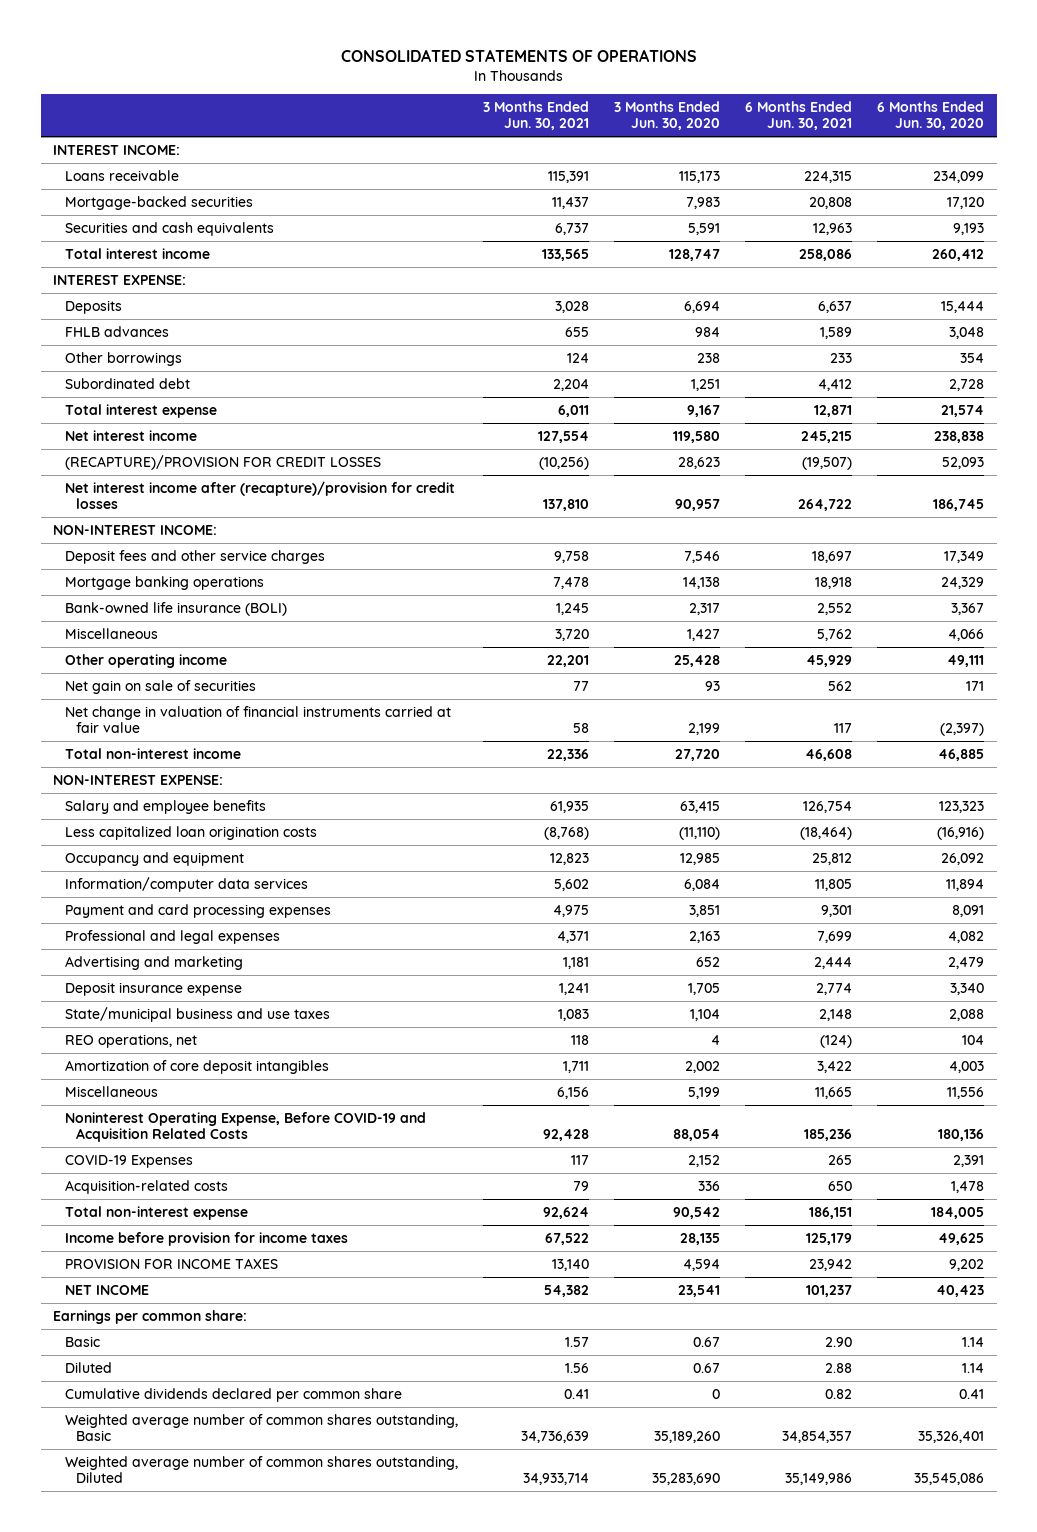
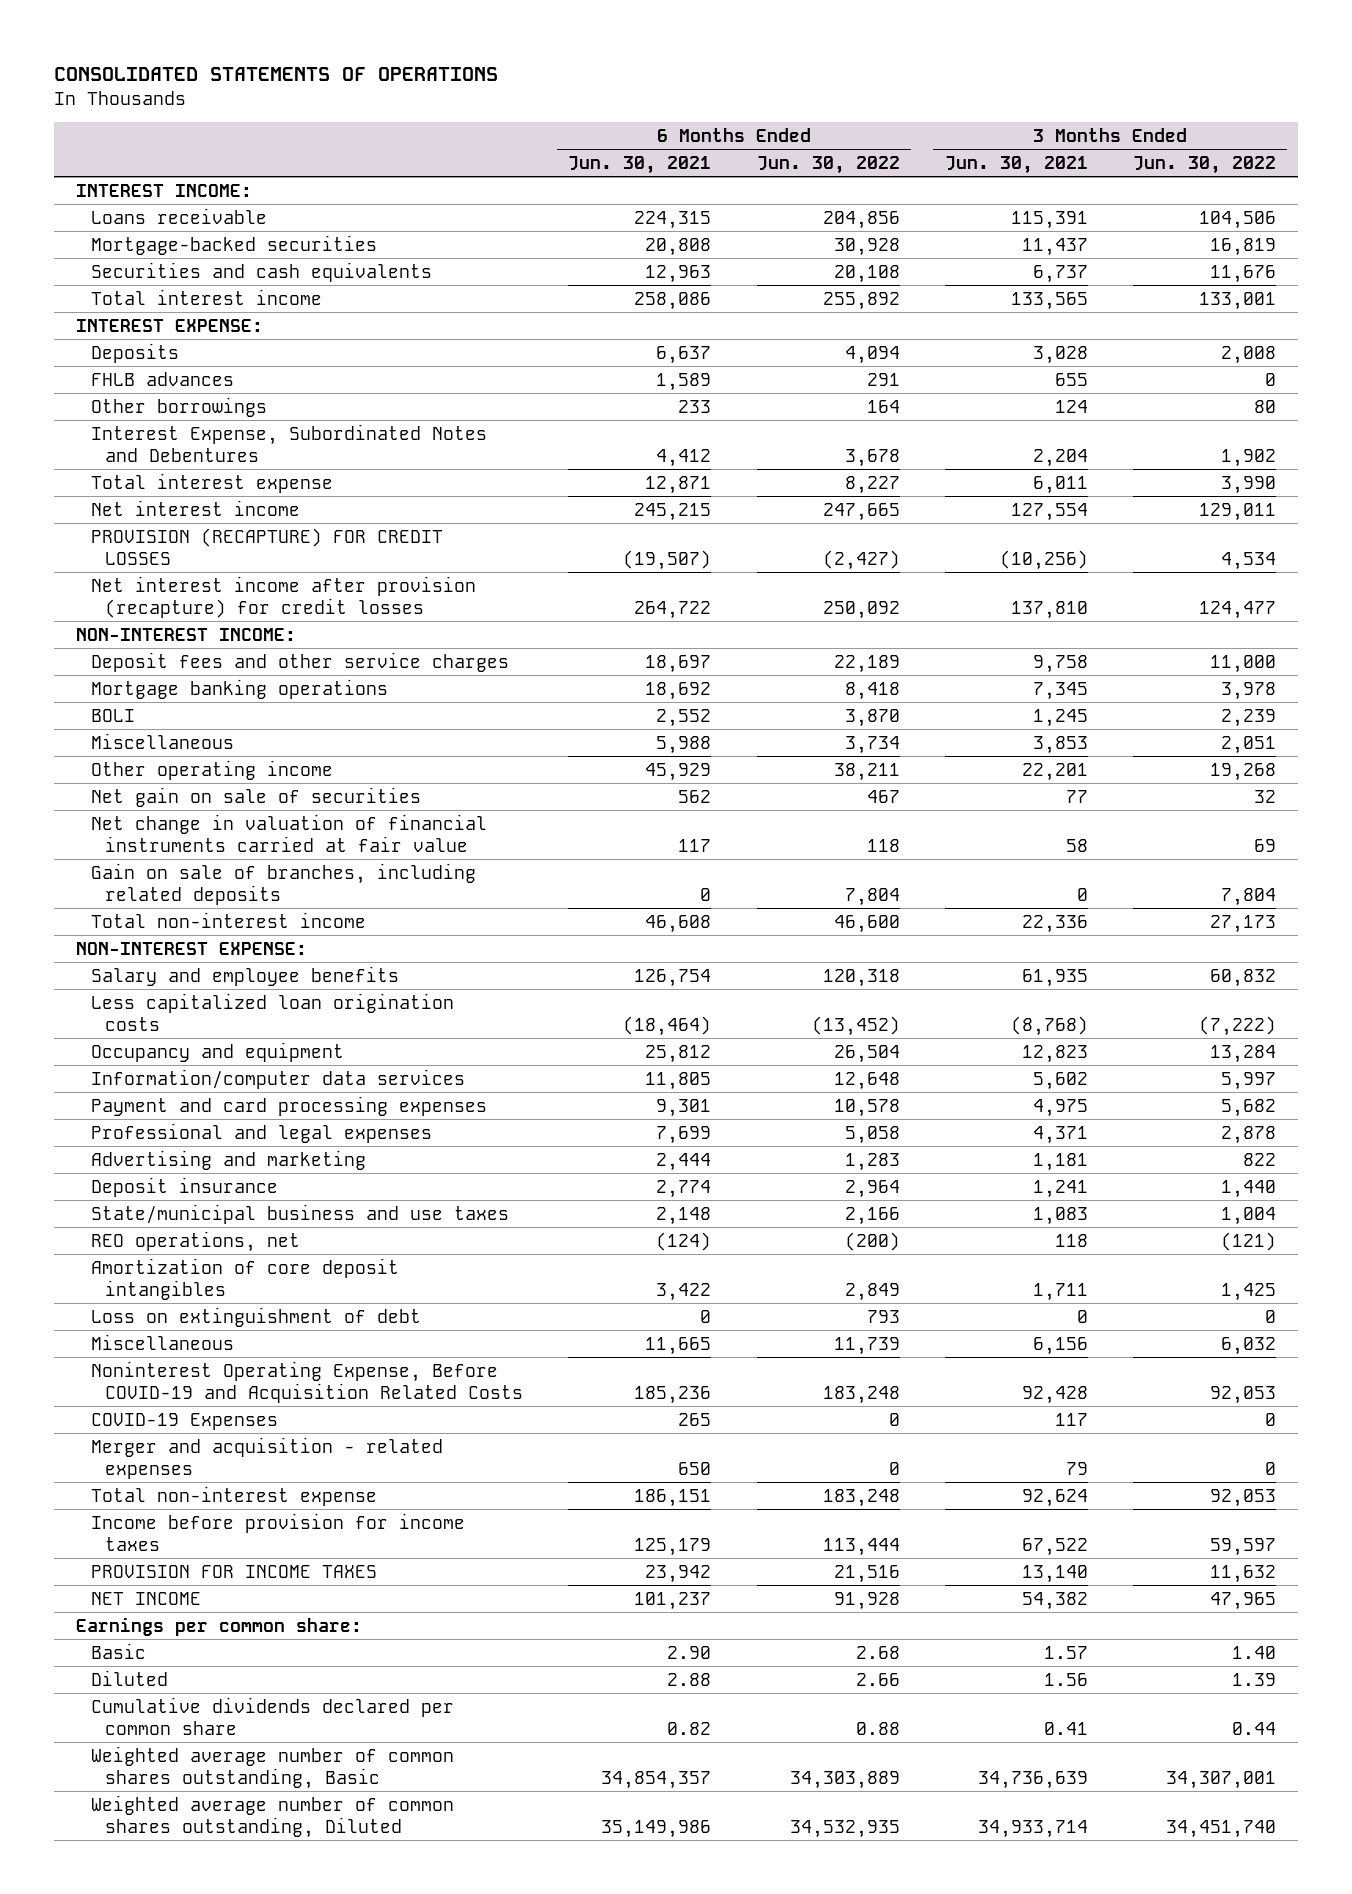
[613,101,720,131] 3 Months Ended Jun. 30, 2020 -> none
[877,101,985,131] 6 Months Ended Jun. 30, 2020 -> none
none -> [756,155,900,174] Jun. 30, 2022
none -> [1132,155,1276,174] Jun. 30, 2022
[64,377,190,389] Subordinated debt -> [90,423,487,463] Interest Expense, Subordinated Notes and Debentures
[64,454,381,470] (RECAPTURE)/PROVISION FOR CREDIT LOSSES -> [90,527,443,566] PROVISION (RECAPTURE) FOR CREDIT LOSSES
[64,480,455,509] Net interest income after (recapture)/provision for credit losses -> [90,575,476,619] Net interest income after provision (recapture) for credit losses
[552,576,589,589] 7,478 -> [1032,681,1088,700] 7,345
[815,576,853,589] 18,918 -> [645,681,712,700] 18,692
[64,601,287,616] Bank-owned life insurance (BOLI) -> [90,708,135,722] BOLI
[554,628,589,641] 3,720 -> [1032,735,1088,754] 3,853
[817,628,853,641] 5,762 -> [656,735,712,754] 5,988
none -> [90,862,476,906] Gain on sale of branches, including related deposits
[64,981,242,996] Deposit insurance expense -> [90,1176,278,1197] Deposit insurance
none -> [90,1306,421,1327] Loss on extinguishment of debt
[64,1179,228,1194] Acquisition-related costs -> [90,1436,443,1480] Merger and acquisition - related expenses

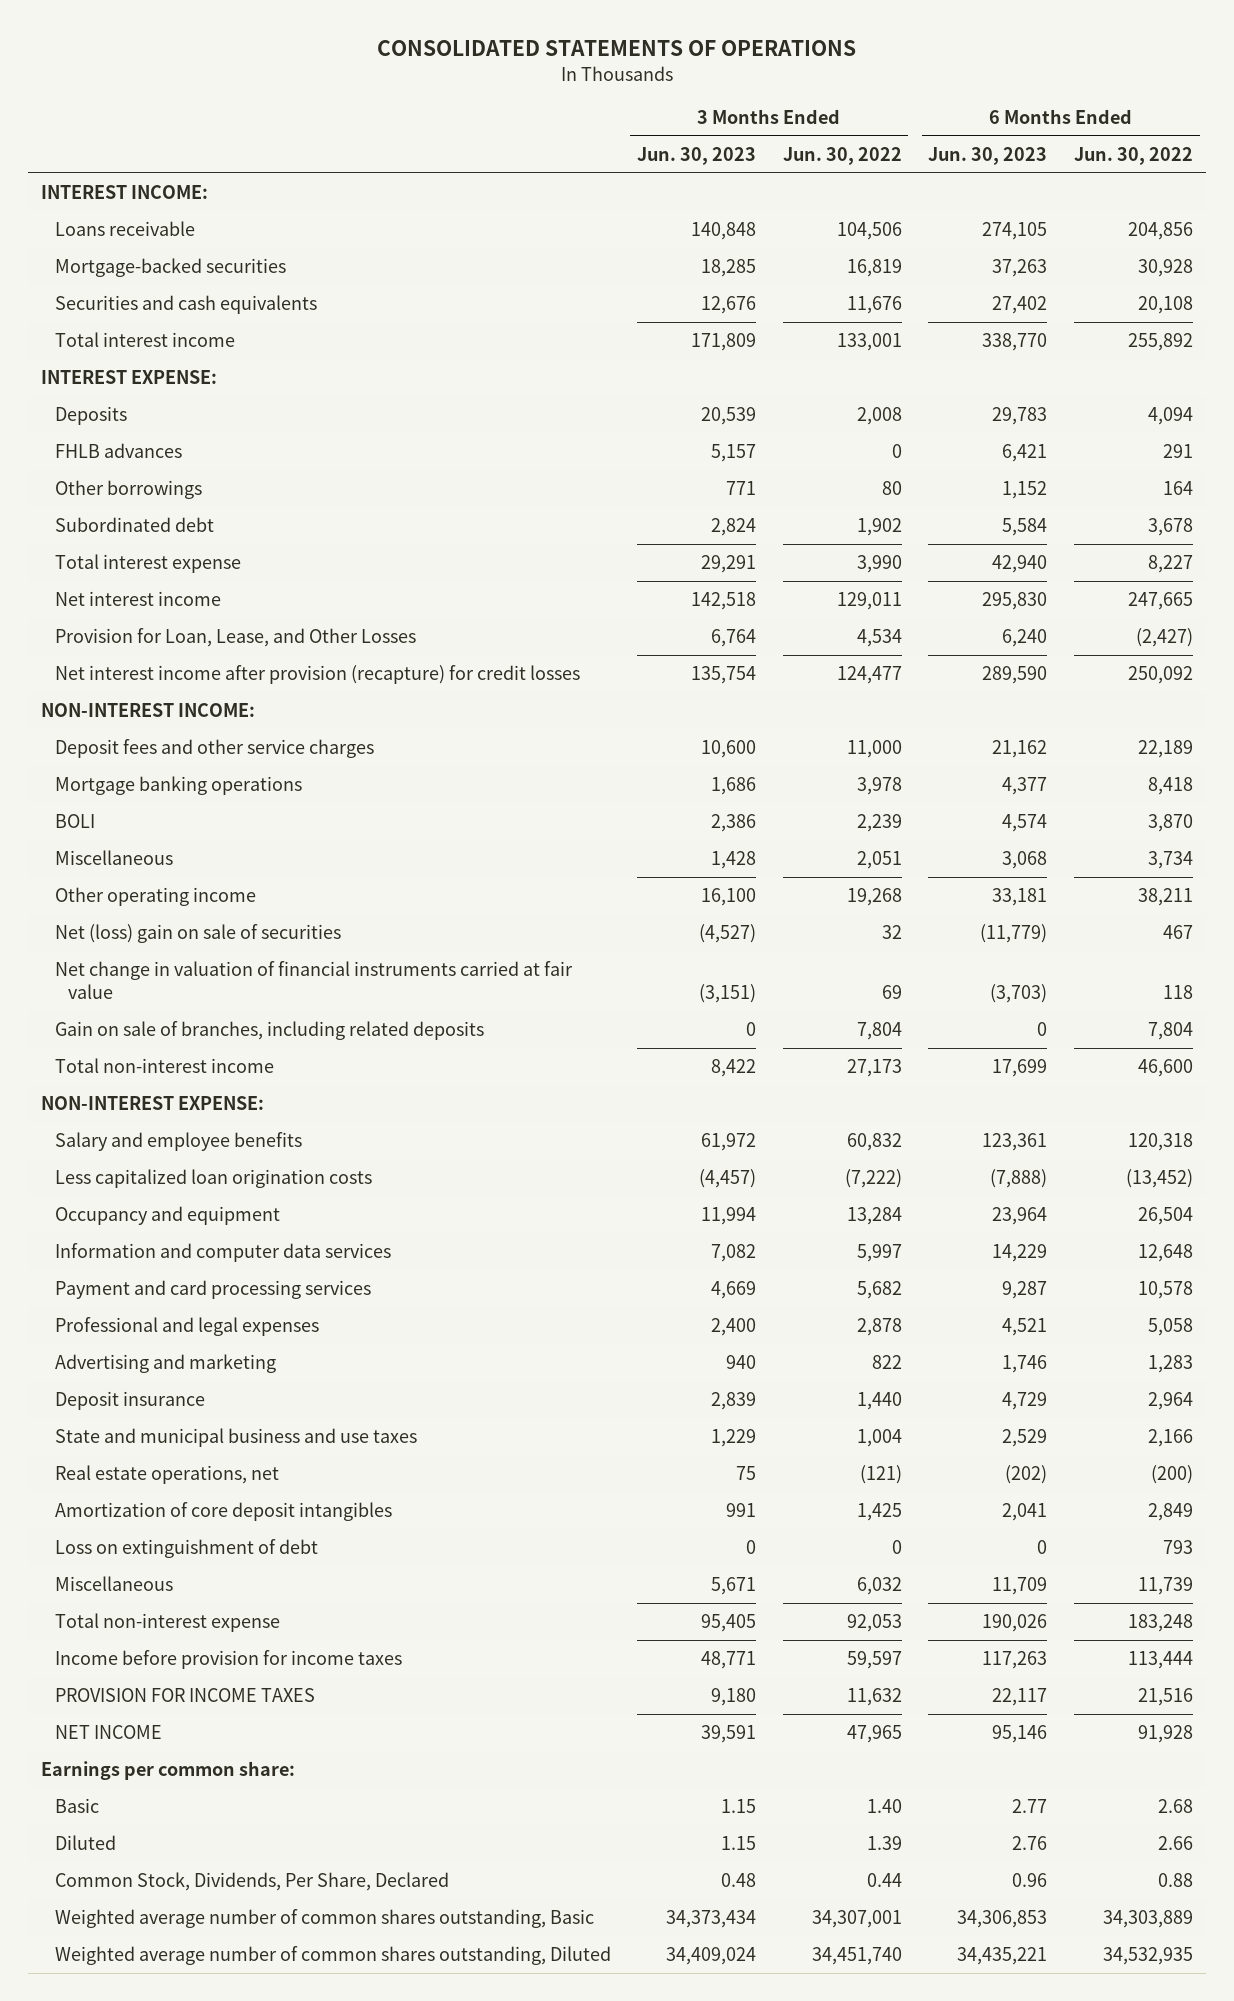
[568,155,712,174] Jun. 30, 2021 -> none
[944,155,1088,174] Jun. 30, 2021 -> none
none -> [637,146,757,165] Jun. 30, 2023
none -> [928,146,1048,165] Jun. 30, 2023
[90,423,487,463] Interest Expense, Subordinated Notes and Debentures -> [54,517,214,533] Subordinated debt
[90,527,443,566] PROVISION (RECAPTURE) FOR CREDIT LOSSES -> [54,628,416,648] Provision for Loan, Lease, and Other Losses
[90,786,421,807] Net gain on sale of securities -> [54,924,341,944] Net (loss) gain on sale of securities
[90,1068,465,1089] Information/computer data services -> [54,1243,391,1263] Information and computer data services
[90,1095,487,1116] Payment and card processing expenses -> [54,1280,371,1300] Payment and card processing services
[90,1203,509,1224] State/municipal business and use taxes -> [54,1428,417,1448] State and municipal business and use taxes
[90,1230,300,1252] REO operations, net -> [54,1465,279,1485] Real estate operations, net
[90,1360,524,1404] Noninterest Operating Expense, Before COVID-19 and Acquisition Related Costs -> none
[90,1412,278,1430] COVID-19 Expenses -> none
[90,1436,443,1480] Merger and acquisition - related expenses -> none
[90,1696,454,1736] Cumulative dividends declared per common share -> [54,1872,449,1892] Common Stock, Dividends, Per Share, Declared

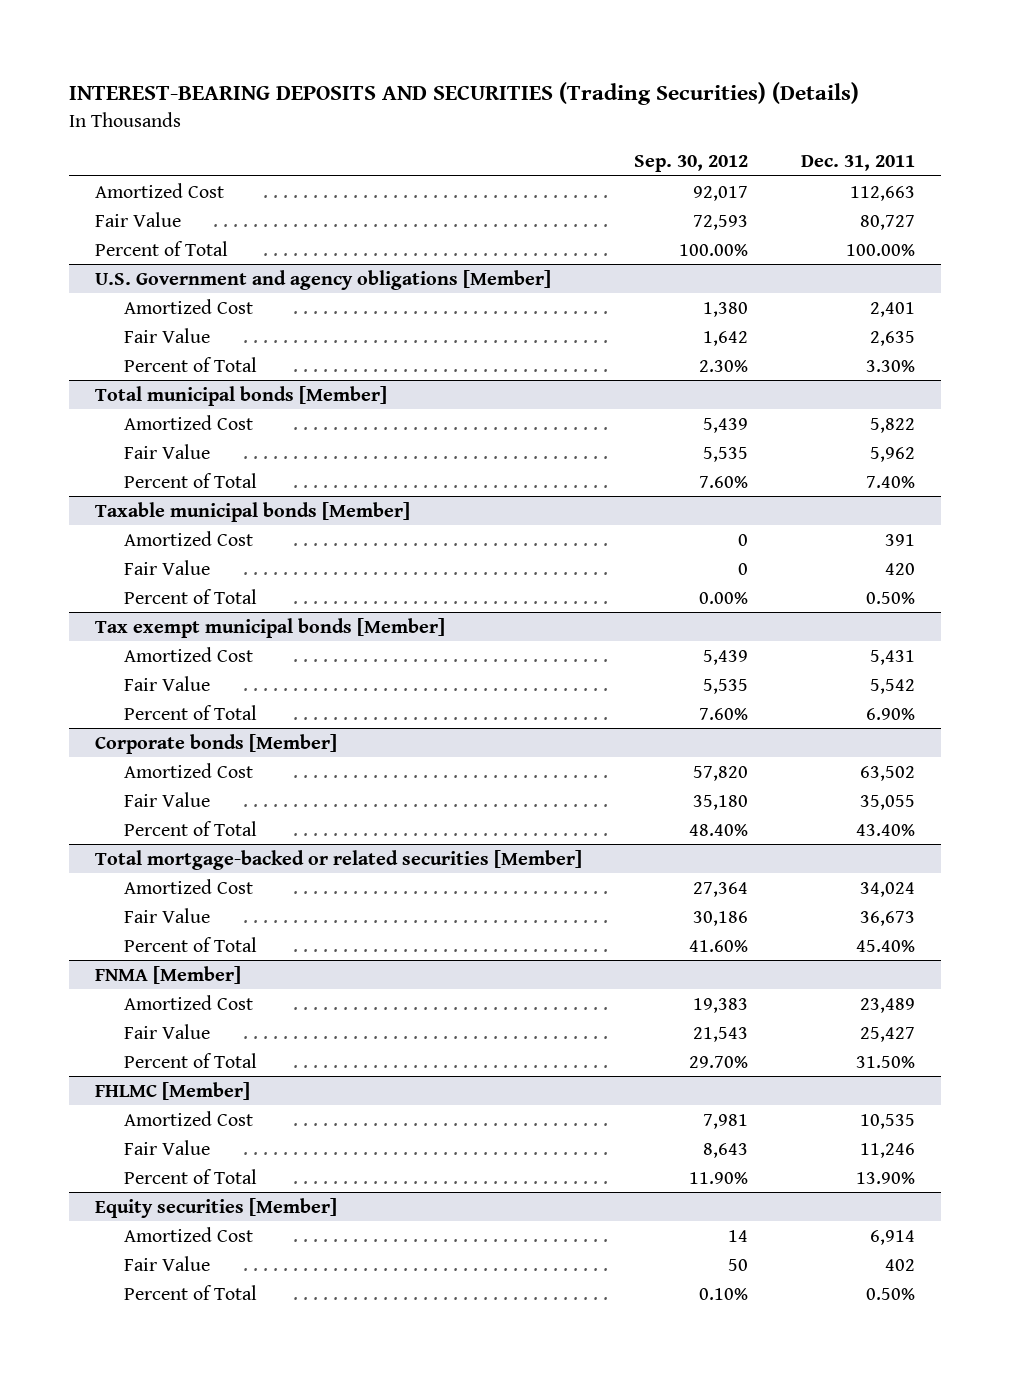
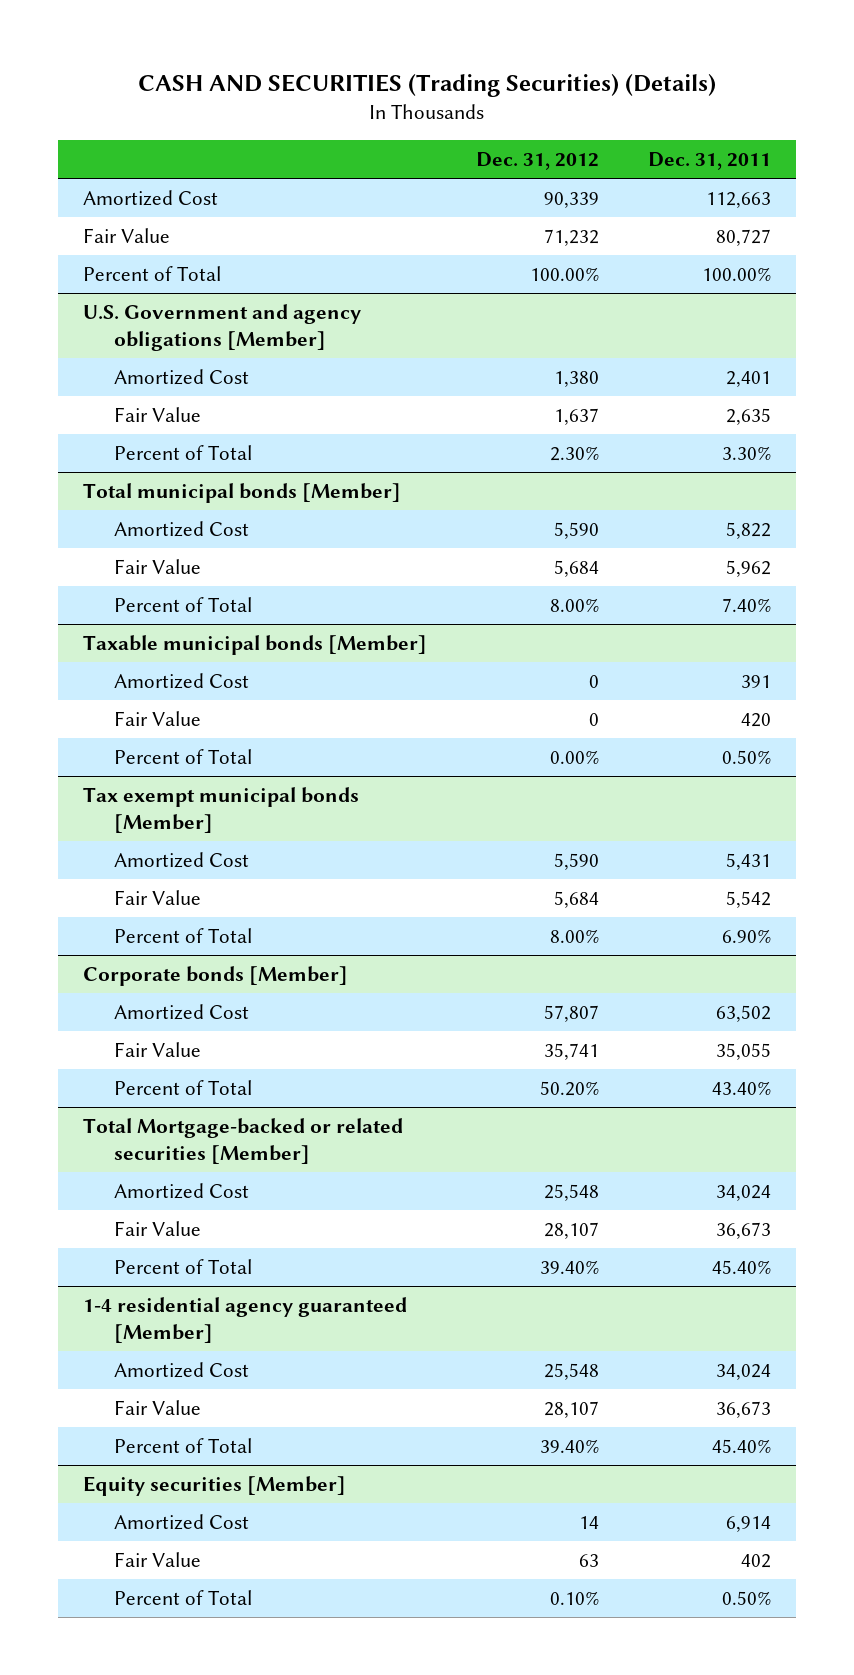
[68,81,859,105] INTEREST-BEARING DEPOSITS AND SECURITIES (Trading Securities) (Details) -> [137,73,716,97] CASH AND SECURITIES (Trading Securities) (Details)
[634,155,749,173] Sep. 30, 2012 -> none
none -> [475,151,599,170] Dec. 31, 2012
[94,849,582,870] Total mortgage-backed or related securities [Member] -> [82,1118,403,1164] Total Mortgage-backed or related securities [Member]
[94,965,241,984] FNMA [Member] -> none
[94,1081,250,1100] FHLMC [Member] -> none
[123,1110,253,1126] Amortized Cost -> none
[123,1139,210,1155] Fair Value -> none
[123,1168,257,1184] Percent of Total -> none
none -> [82,1297,407,1343] 1-4 residential agency guaranteed [Member]
[859,997,915,1013] 23,489 -> [716,1364,772,1381] 34,024
[859,1026,915,1042] 25,427 -> [716,1401,772,1419] 36,673
[855,1055,915,1068] 31.50% -> [712,1439,772,1454] 45.40%

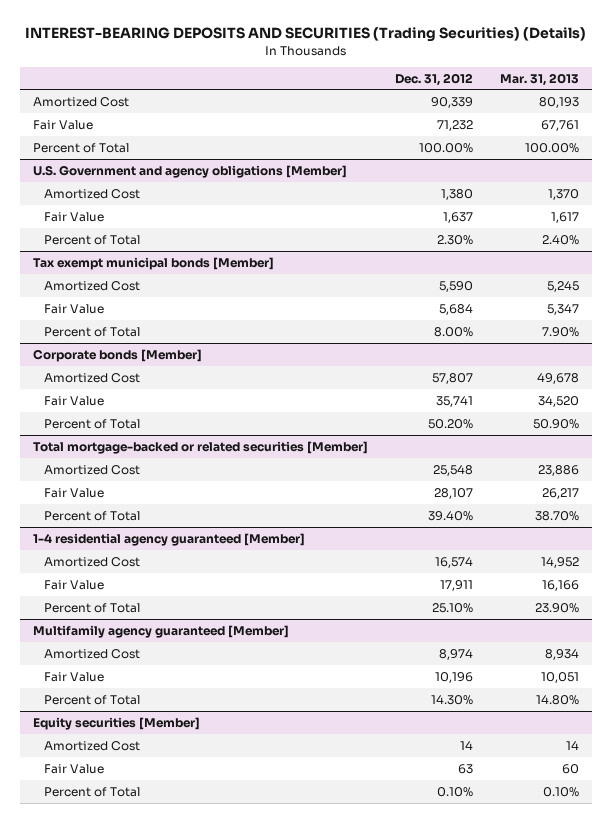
[137,73,716,97] CASH AND SECURITIES (Trading Securities) (Details) -> [24,27,586,43] INTEREST-BEARING DEPOSITS AND SECURITIES (Trading Securities) (Details)
[648,151,772,170] Dec. 31, 2011 -> none
none -> [499,72,579,86] Mar. 31, 2013
[82,483,401,504] Total municipal bonds [Member] -> none
[113,521,249,538] Amortized Cost -> none
[113,559,201,575] Fair Value -> none
[113,597,252,613] Percent of Total -> none
[82,635,427,656] Taxable municipal bonds [Member] -> none
[113,673,249,690] Amortized Cost -> none
[113,711,201,727] Fair Value -> none
[113,749,252,765] Percent of Total -> none
[82,1118,403,1164] Total Mortgage-backed or related securities [Member] -> [33,440,369,454] Total mortgage-backed or related securities [Member]
[543,1363,599,1381] 25,548 -> [434,556,473,568] 16,574
[543,1401,599,1419] 28,107 -> [439,579,473,591] 17,911
[539,1439,599,1454] 39.40% -> [431,602,473,613] 25.10%
none -> [33,624,290,638] Multifamily agency guaranteed [Member]
none -> [43,648,140,659] Amortized Cost
none -> [43,671,104,682] Fair Value
none -> [43,694,140,705] Percent of Total

